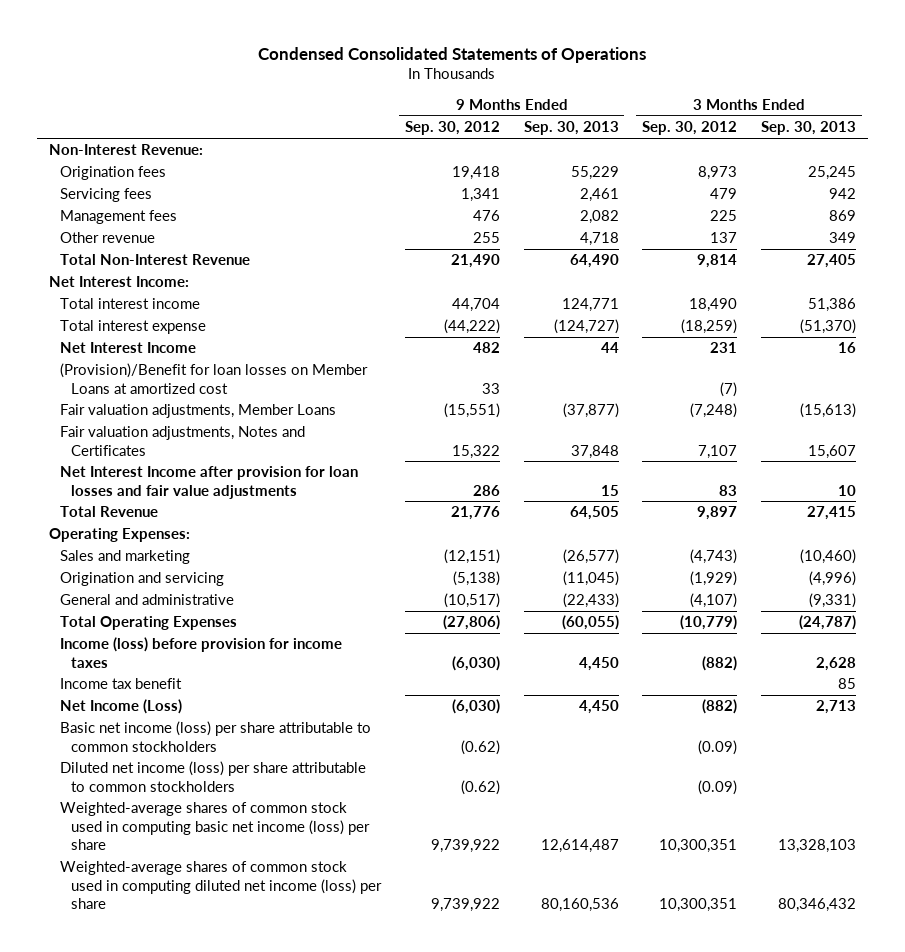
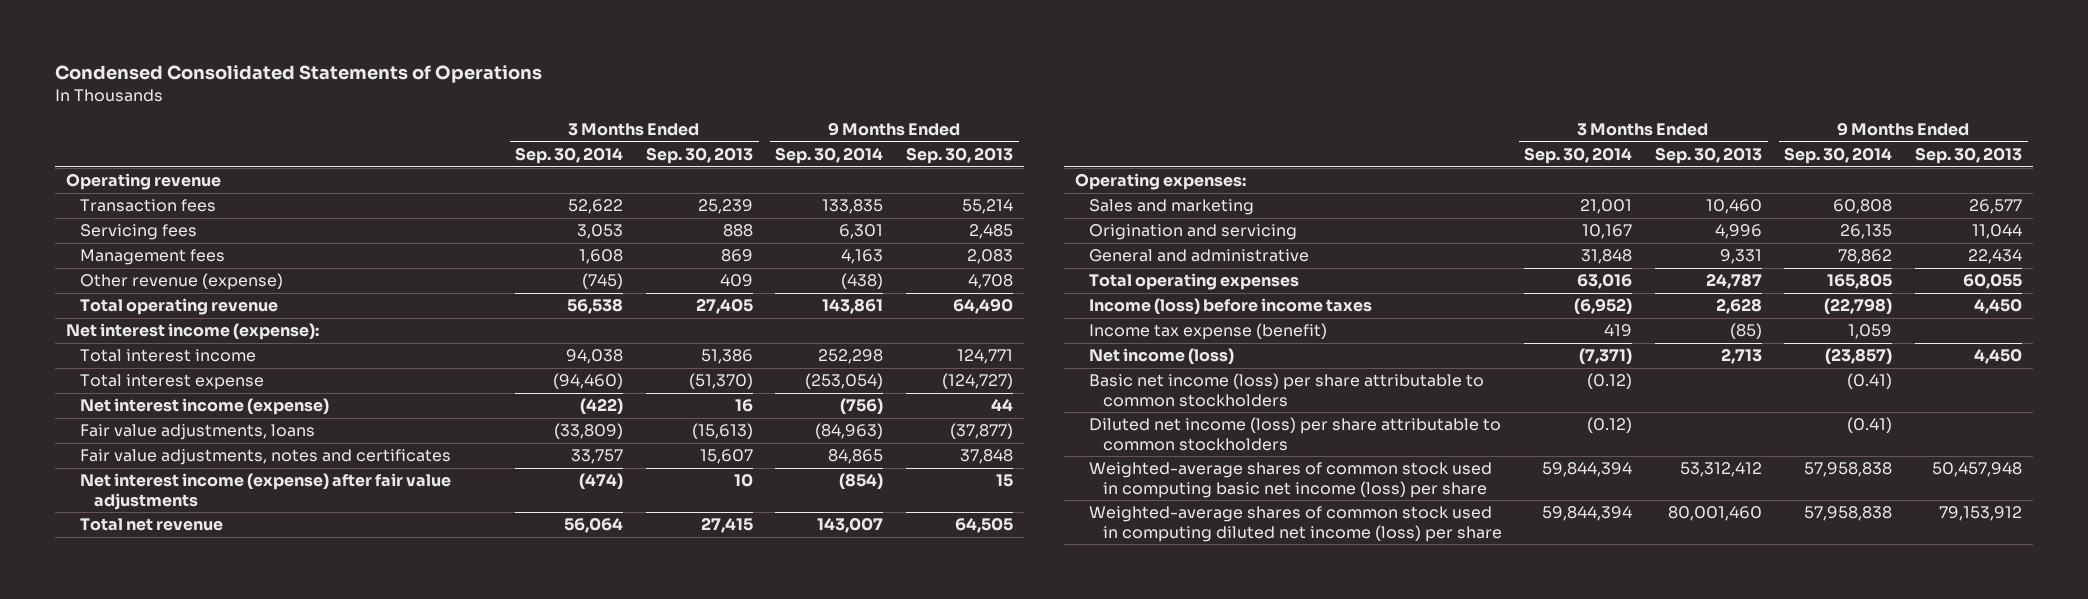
[404,121,500,136] Sep. 30, 2012 -> none
[642,121,738,136] Sep. 30, 2012 -> none
none -> [515,146,624,164] Sep. 30, 2014
none -> [775,146,884,164] Sep. 30, 2014
[48,144,203,156] Non-Interest Revenue: -> [66,173,222,191] Operating revenue
[60,166,167,181] Origination fees -> [80,199,217,213] Transaction fees
[570,166,619,181] 55,229 -> [962,199,1014,215] 55,214
[807,166,856,181] 25,245 -> [697,199,753,215] 25,239
[579,188,619,203] 2,461 -> [969,224,1014,240] 2,485
[828,188,856,200] 942 -> [722,224,753,238] 888
[579,210,619,225] 2,082 -> [967,249,1014,265] 2,083
[60,232,156,244] Other revenue -> [80,273,284,291] Other revenue (expense)
[579,232,619,247] 4,718 -> [968,274,1014,290] 4,708
[828,232,856,244] 349 -> [719,274,753,288] 409
[60,254,251,266] Total Non-Interest Revenue -> [80,298,279,316] Total operating revenue
[48,276,189,288] Net Interest Income: -> [66,323,320,341] Net interest income (expense):
[60,363,369,394] (Provision)/Benefit for loan losses on Member Loans at amortized cost -> none
[60,342,197,354] Net Interest Income -> [80,398,330,416] Net interest income (expense)
[60,404,337,419] Fair valuation adjustments, Member Loans -> [80,424,316,441] Fair value adjustments, loans
[60,426,306,456] Fair valuation adjustments, Notes and Certificates -> [80,449,452,466] Fair value adjustments, notes and certificates
[60,466,359,499] Net Interest Income after provision for loan losses and fair value adjustments -> [80,473,452,510] Net interest income (expense) after fair value adjustments
[60,506,159,518] Total Revenue -> [80,518,224,532] Total net revenue
[48,528,190,543] Operating Expenses: -> [1075,173,1247,191] Operating expenses:
[562,549,619,565] (26,577) -> [1968,199,2022,215] 26,577
[799,549,856,565] (10,460) -> [1705,199,1762,215] 10,460
[562,571,619,587] (11,045) -> [1971,224,2022,240] 11,044
[808,571,856,587] (4,996) -> [1714,224,1762,240] 4,996
[562,593,619,609] (22,433) -> [1967,249,2022,265] 22,434
[808,593,856,609] (9,331) -> [1719,249,1762,265] 9,331
[60,616,238,631] Total Operating Expenses -> [1088,273,1299,291] Total operating expenses
[561,615,619,631] (60,055) -> [1962,273,2022,290] 60,055
[798,615,856,631] (24,787) -> [1705,273,1762,290] 24,787
[60,637,343,668] Income (loss) before provision for income taxes -> [1088,298,1372,315] Income (loss) before income taxes
[60,678,183,690] Income tax benefit -> [1088,323,1327,341] Income tax expense (benefit)
[837,678,856,690] 85 -> [1729,323,1762,340] (85)
[60,699,183,715] Net Income (Loss) -> [1088,348,1234,365] Net income (loss)
[540,838,619,853] 12,614,487 -> [1931,462,2022,478] 50,457,948
[777,838,856,853] 13,328,103 -> [1679,462,1762,478] 53,312,412
[540,897,619,912] 80,160,536 -> [1938,506,2022,522] 79,153,912
[777,897,856,912] 80,346,432 -> [1667,506,1762,522] 80,001,460

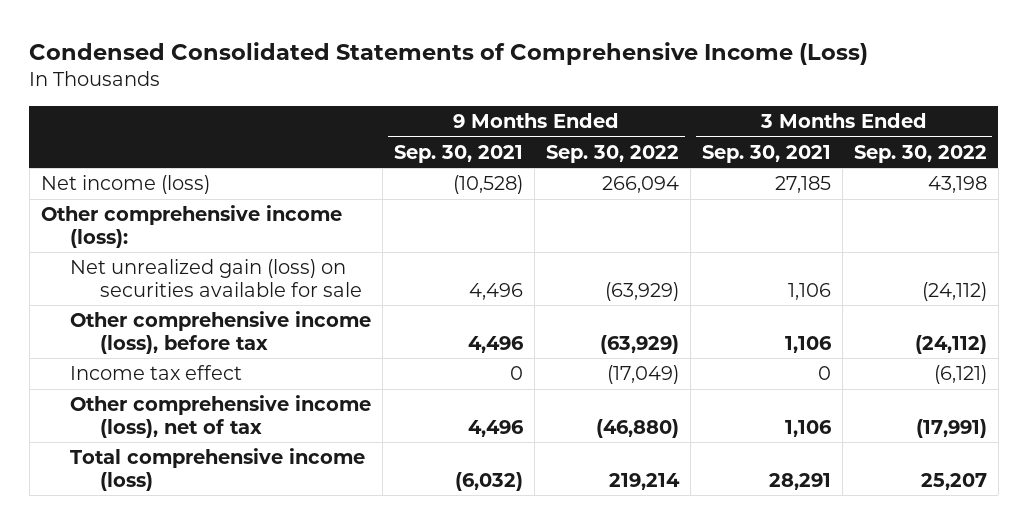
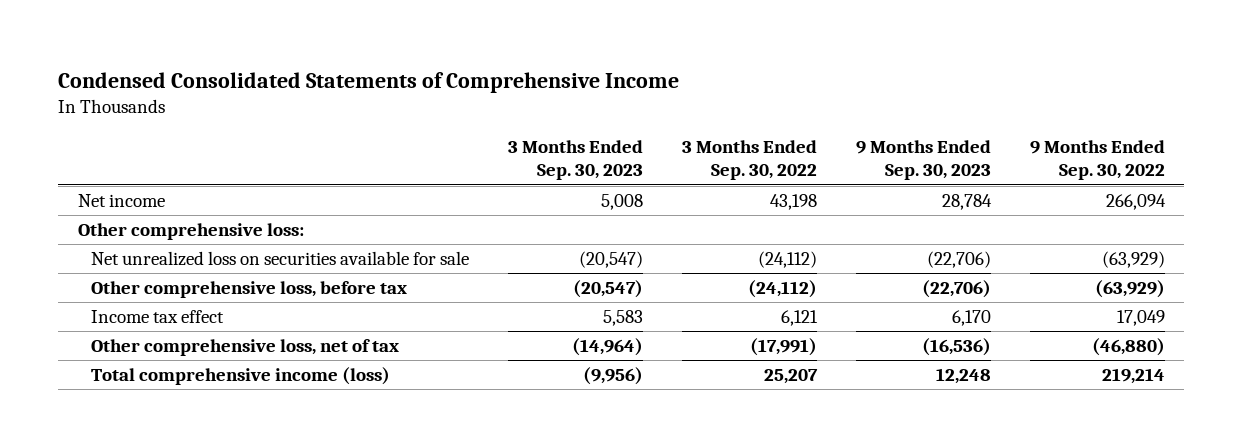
[29,41,869,65] Condensed Consolidated Statements of Comprehensive Income (Loss) -> [58,71,680,93] Condensed Consolidated Statements of Comprehensive Income
[394,144,524,163] Sep. 30, 2021 -> none
[701,144,831,163] Sep. 30, 2021 -> none
none -> [508,139,644,181] 3 Months Ended Sep. 30, 2023
none -> [855,139,991,181] 9 Months Ended Sep. 30, 2023
[40,175,210,195] Net income (loss) -> [77,194,165,208] Net income
[40,205,342,248] Other comprehensive income (loss): -> [77,223,304,241] Other comprehensive loss:
[70,259,362,297] Net unrealized gain (loss) on securities available for sale -> [91,251,470,267] Net unrealized loss on securities available for sale
[70,311,372,354] Other comprehensive income (loss), before tax -> [91,281,408,299] Other comprehensive loss, before tax
[606,365,679,385] (17,049) -> [1116,310,1165,327] 17,049
[933,365,987,385] (6,121) -> [780,310,818,327] 6,121
[70,395,372,438] Other comprehensive income (loss), net of tax -> [91,339,400,357] Other comprehensive loss, net of tax

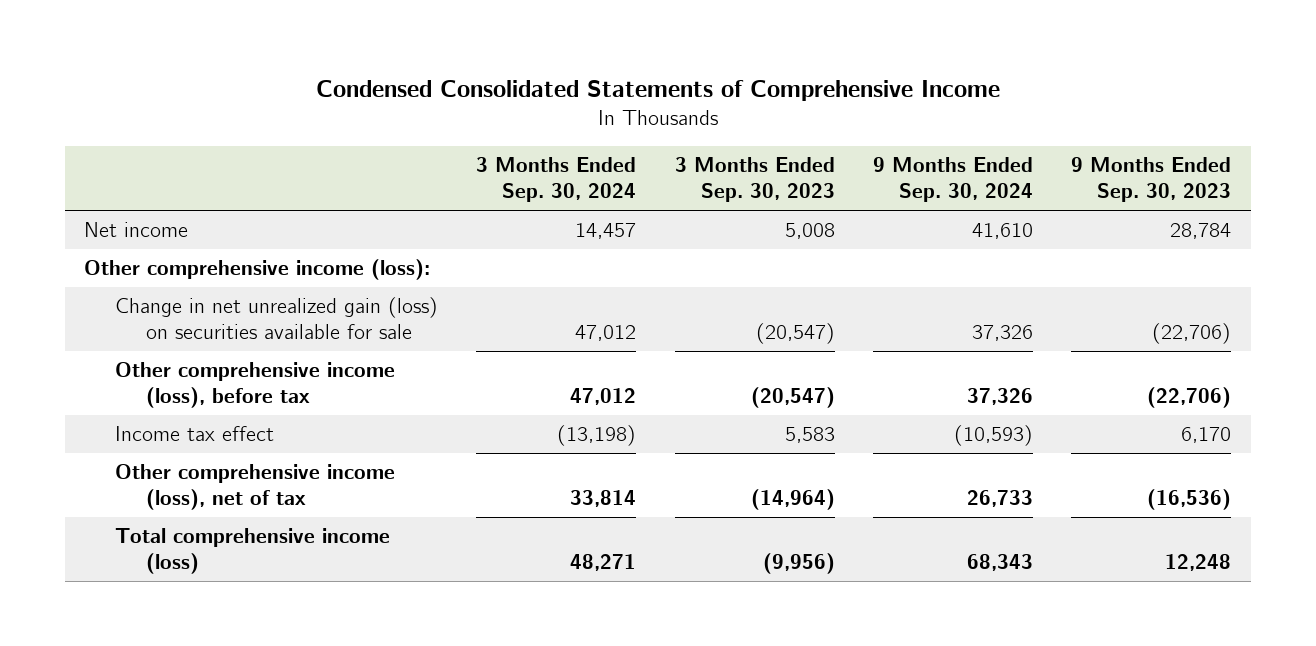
[681,139,817,181] 3 Months Ended Sep. 30, 2022 -> none
[1029,139,1165,181] 9 Months Ended Sep. 30, 2022 -> none
none -> [476,157,637,203] 3 Months Ended Sep. 30, 2024
none -> [873,157,1034,203] 9 Months Ended Sep. 30, 2024
[77,223,304,241] Other comprehensive loss: -> [84,259,431,281] Other comprehensive income (loss):
[91,251,470,267] Net unrealized loss on securities available for sale -> [115,297,439,339] Change in net unrealized gain (loss) on securities available for sale
[91,281,408,299] Other comprehensive loss, before tax -> [115,362,396,408] Other comprehensive income (loss), before tax
[91,339,400,357] Other comprehensive loss, net of tax -> [115,464,396,510] Other comprehensive income (loss), net of tax

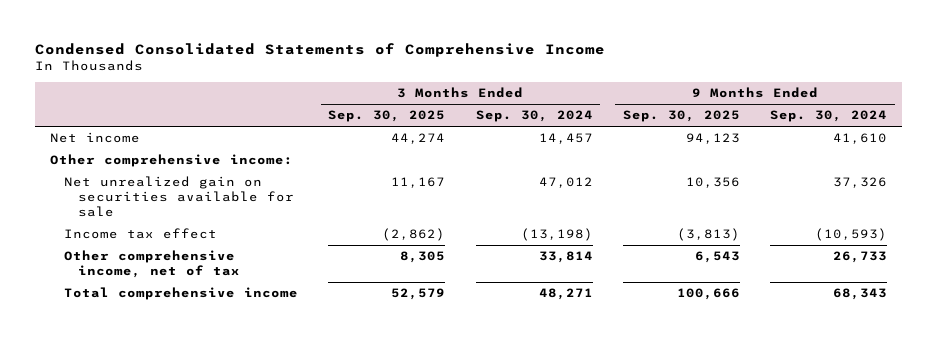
[674,157,835,203] 3 Months Ended Sep. 30, 2023 -> none
[1071,157,1232,203] 9 Months Ended Sep. 30, 2023 -> none
none -> [328,110,446,123] Sep. 30, 2025
none -> [622,110,740,123] Sep. 30, 2025
[115,362,396,408] Other comprehensive income (loss), before tax -> none
[84,259,431,281] Other comprehensive income (loss): -> [50,154,294,168] Other comprehensive income:
[115,297,439,339] Change in net unrealized gain (loss) on securities available for sale -> [64,176,294,218] Net unrealized gain on securities available for sale
[115,464,396,510] Other comprehensive income (loss), net of tax -> [64,250,240,279] Other comprehensive income, net of tax
[115,528,391,574] Total comprehensive income (loss) -> [64,287,299,301] Total comprehensive income

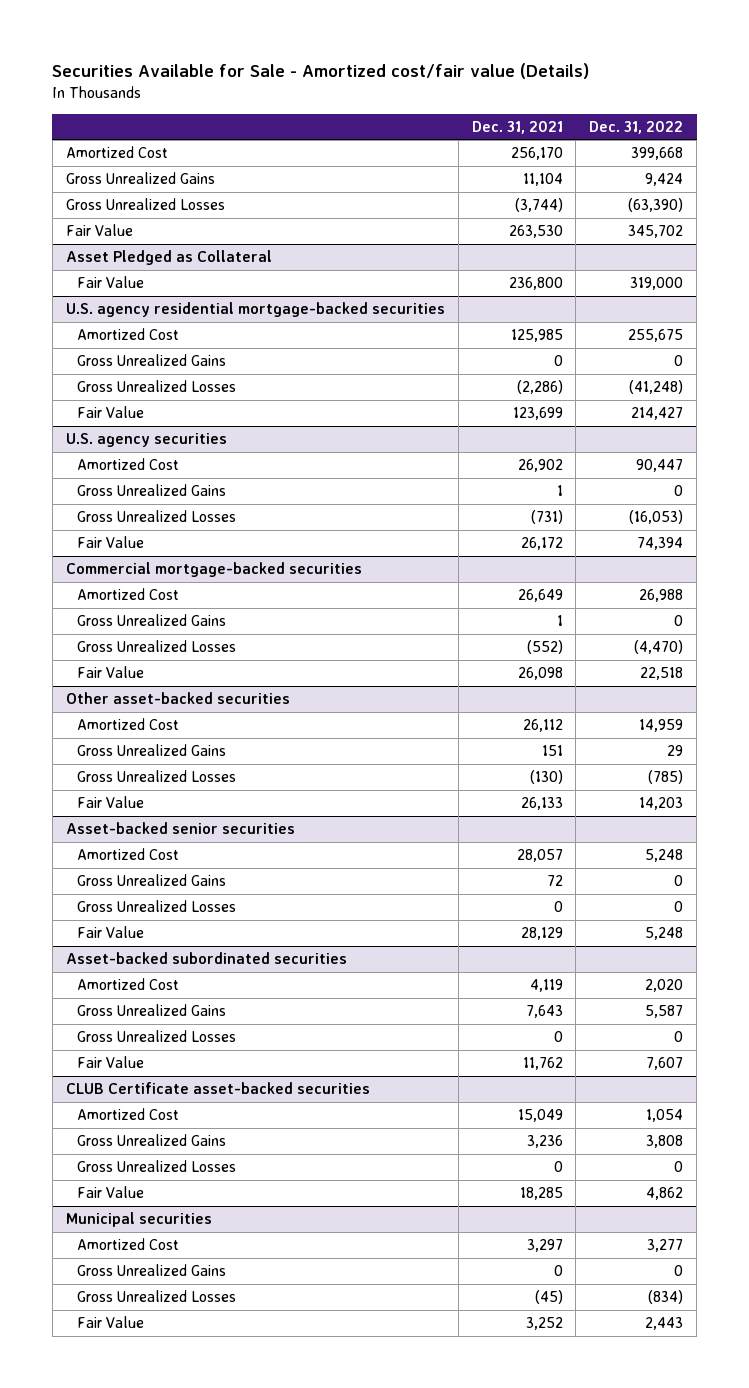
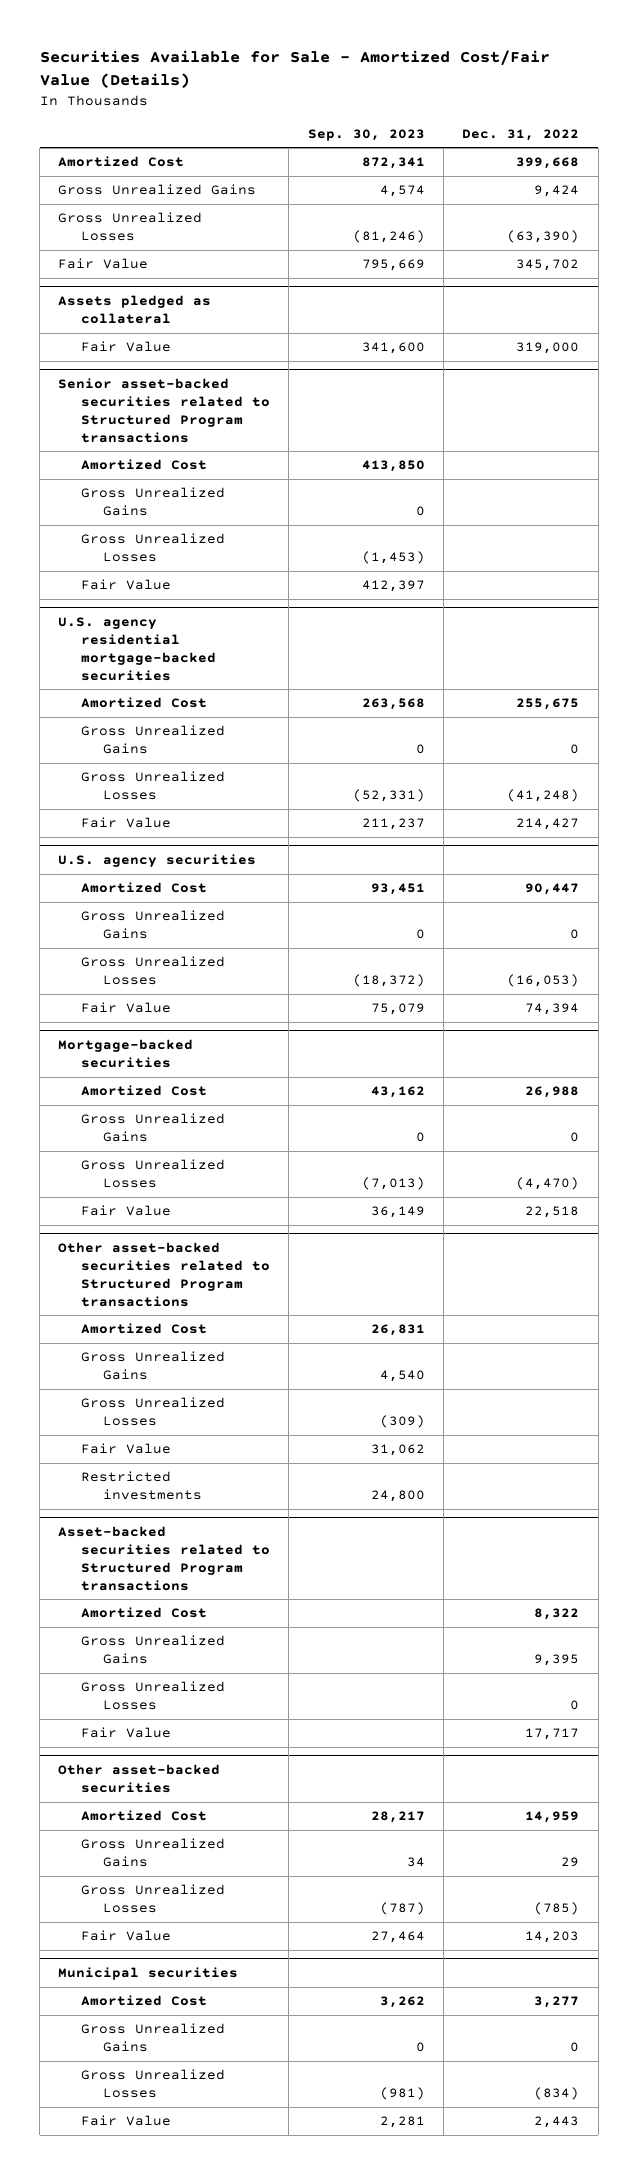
[52,62,590,79] Securities Available for Sale - Amortized cost/fair value (Details) -> [39,50,550,89] Securities Available for Sale - Amortized Cost/Fair Value (Details)
[471,120,563,134] Dec. 31, 2021 -> none
none -> [307,128,425,141] Sep. 30, 2023
[65,250,272,266] Asset Pledged as Collateral -> [58,295,212,325] Assets pledged as collateral
none -> [58,378,270,443] Senior asset-backed securities related to Structured Program transactions
none -> [80,459,207,471] Amortized Cost
none -> [80,487,225,517] Gross Unrealized Gains
none -> [80,533,225,563] Gross Unrealized Losses
none -> [80,579,171,591] Fair Value
[65,562,362,578] Commercial mortgage-backed securities -> [58,1039,194,1069] Mortgage-backed securities
none -> [58,1242,270,1307] Other asset-backed securities related to Structured Program transactions
none -> [80,1323,207,1335] Amortized Cost
none -> [80,1351,225,1381] Gross Unrealized Gains
none -> [80,1397,225,1427] Gross Unrealized Losses
none -> [80,1443,171,1455] Fair Value
none -> [80,1471,203,1501] Restricted investments
none -> [58,1526,270,1591] Asset-backed securities related to Structured Program transactions
none -> [80,1607,207,1619] Amortized Cost
none -> [80,1635,225,1665] Gross Unrealized Gains
none -> [80,1681,225,1711] Gross Unrealized Losses
none -> [80,1727,171,1739] Fair Value
[65,822,295,835] Asset-backed senior securities -> none
[77,848,180,861] Amortized Cost -> none
[77,874,227,887] Gross Unrealized Gains -> none
[77,900,237,913] Gross Unrealized Losses -> none
[77,926,145,939] Fair Value -> none
[65,952,347,965] Asset-backed subordinated securities -> none
[77,978,180,991] Amortized Cost -> none
[77,1004,227,1017] Gross Unrealized Gains -> none
[77,1030,237,1043] Gross Unrealized Losses -> none
[77,1056,145,1069] Fair Value -> none
[65,1082,370,1095] CLUB Certificate asset-backed securities -> none
[77,1108,180,1121] Amortized Cost -> none
[77,1134,227,1147] Gross Unrealized Gains -> none
[77,1160,237,1173] Gross Unrealized Losses -> none
[77,1186,145,1199] Fair Value -> none

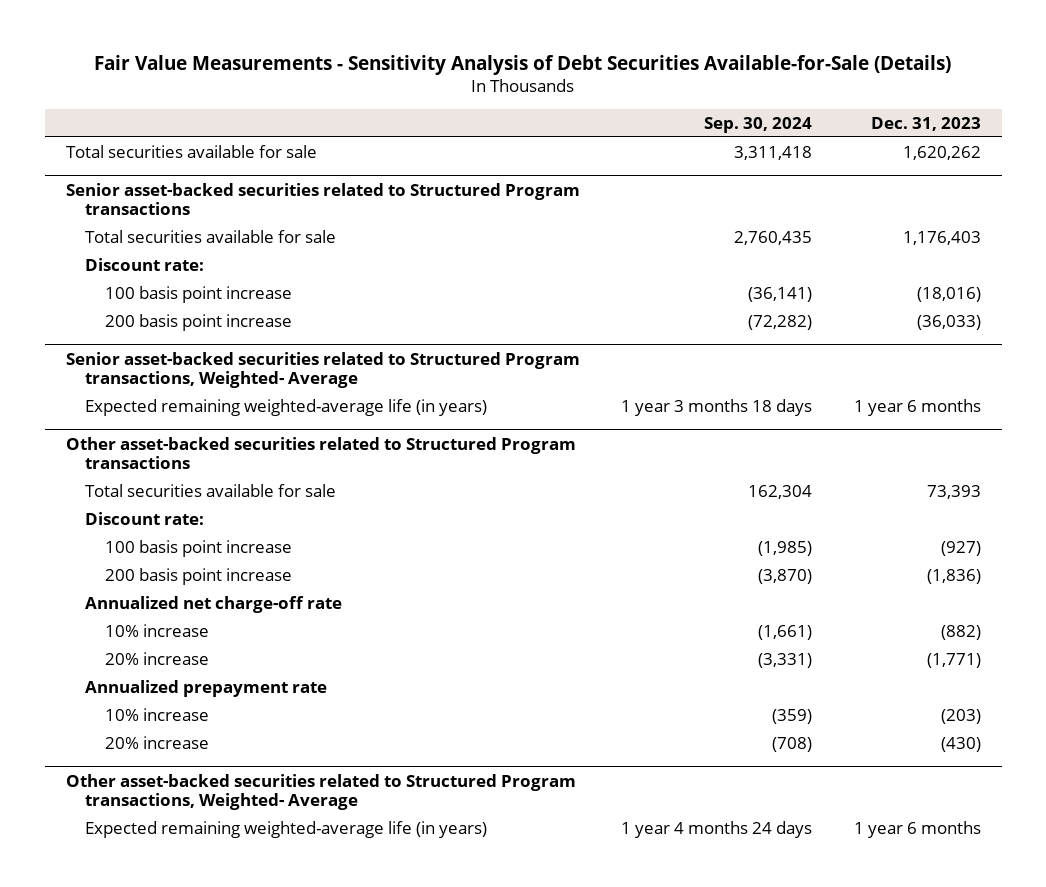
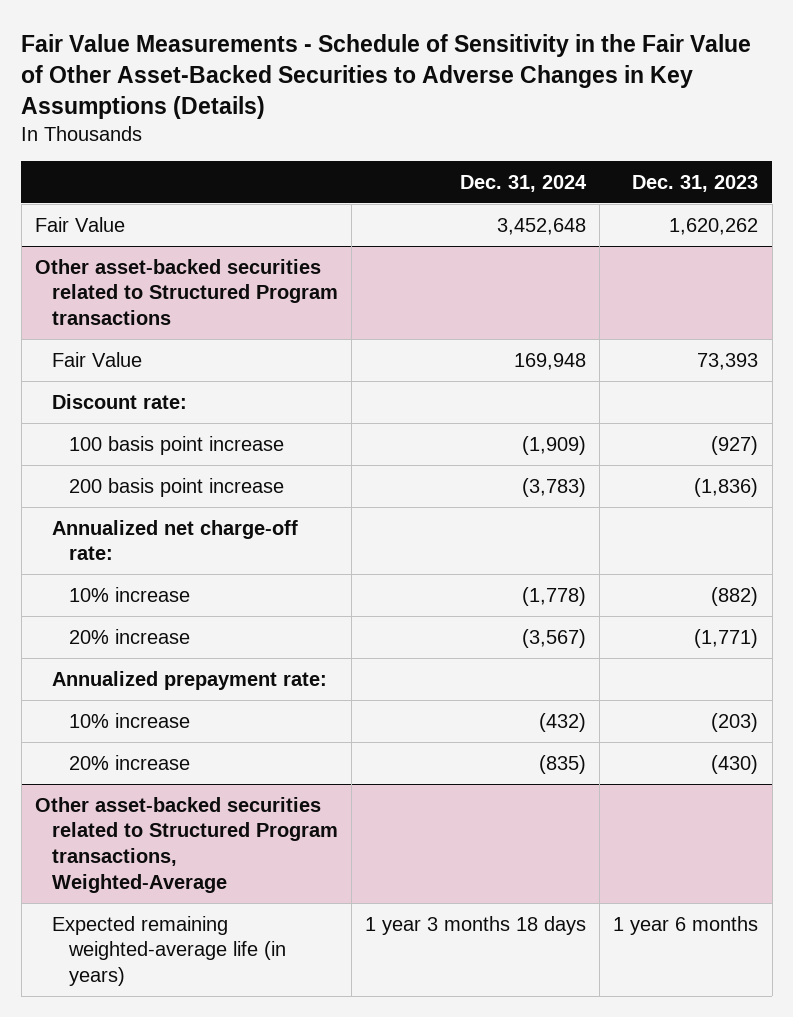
[94,55,952,76] Fair Value Measurements - Sensitivity Analysis of Debt Securities Available-for-Sale (Details) -> [21,34,752,120] Fair Value Measurements - Schedule of Sensitivity in the Fair Value of Other Asset-Backed Securities to Adverse Changes in Key Assumptions (Details)
[704,116,813,133] Sep. 30, 2024 -> none
none -> [460,174,588,192] Dec. 31, 2024
[65,182,580,215] Senior asset-backed securities related to Structured Program transactions -> none
[85,230,337,244] Total securities available for sale -> none
[85,258,205,272] Discount rate: -> none
[104,286,292,304] 100 basis point increase -> none
[104,314,292,332] 200 basis point increase -> none
[65,351,580,388] Senior asset-backed securities related to Structured Program transactions, Weighted- Average -> none
[85,399,488,417] Expected remaining weighted-average life (in years) -> none
[65,145,317,159] Total securities available for sale -> [34,216,125,232] Fair Value
[85,484,337,498] Total securities available for sale -> [51,351,142,367] Fair Value
[85,596,343,614] Annualized net charge-off rate -> [51,519,298,561] Annualized net charge-off rate:
[85,680,328,698] Annualized prepayment rate -> [51,670,327,690] Annualized prepayment rate:
[65,773,576,810] Other asset-backed securities related to Structured Program transactions, Weighted- Average -> [34,796,338,894] Other asset-backed securities related to Structured Program transactions, Weighted-Average

